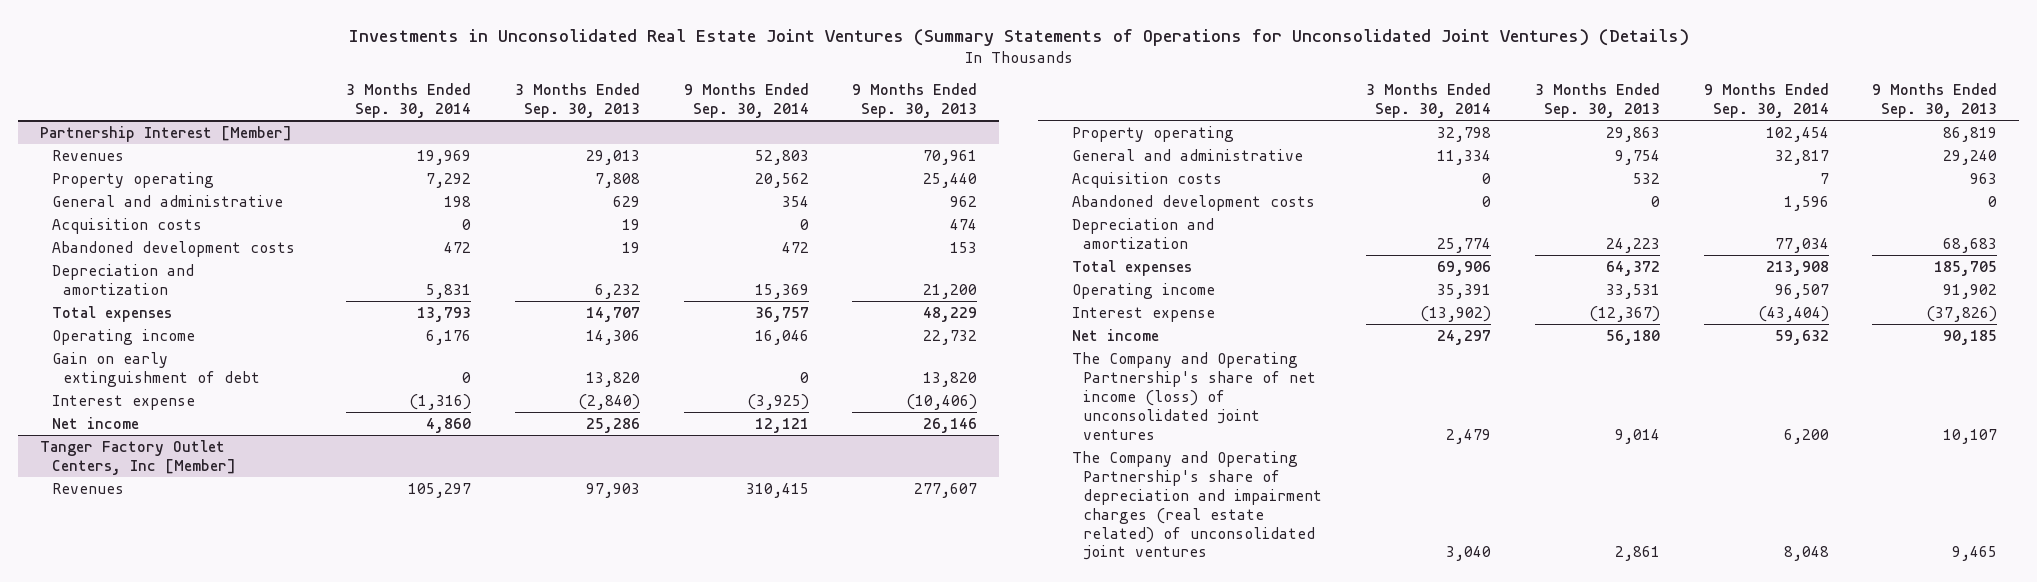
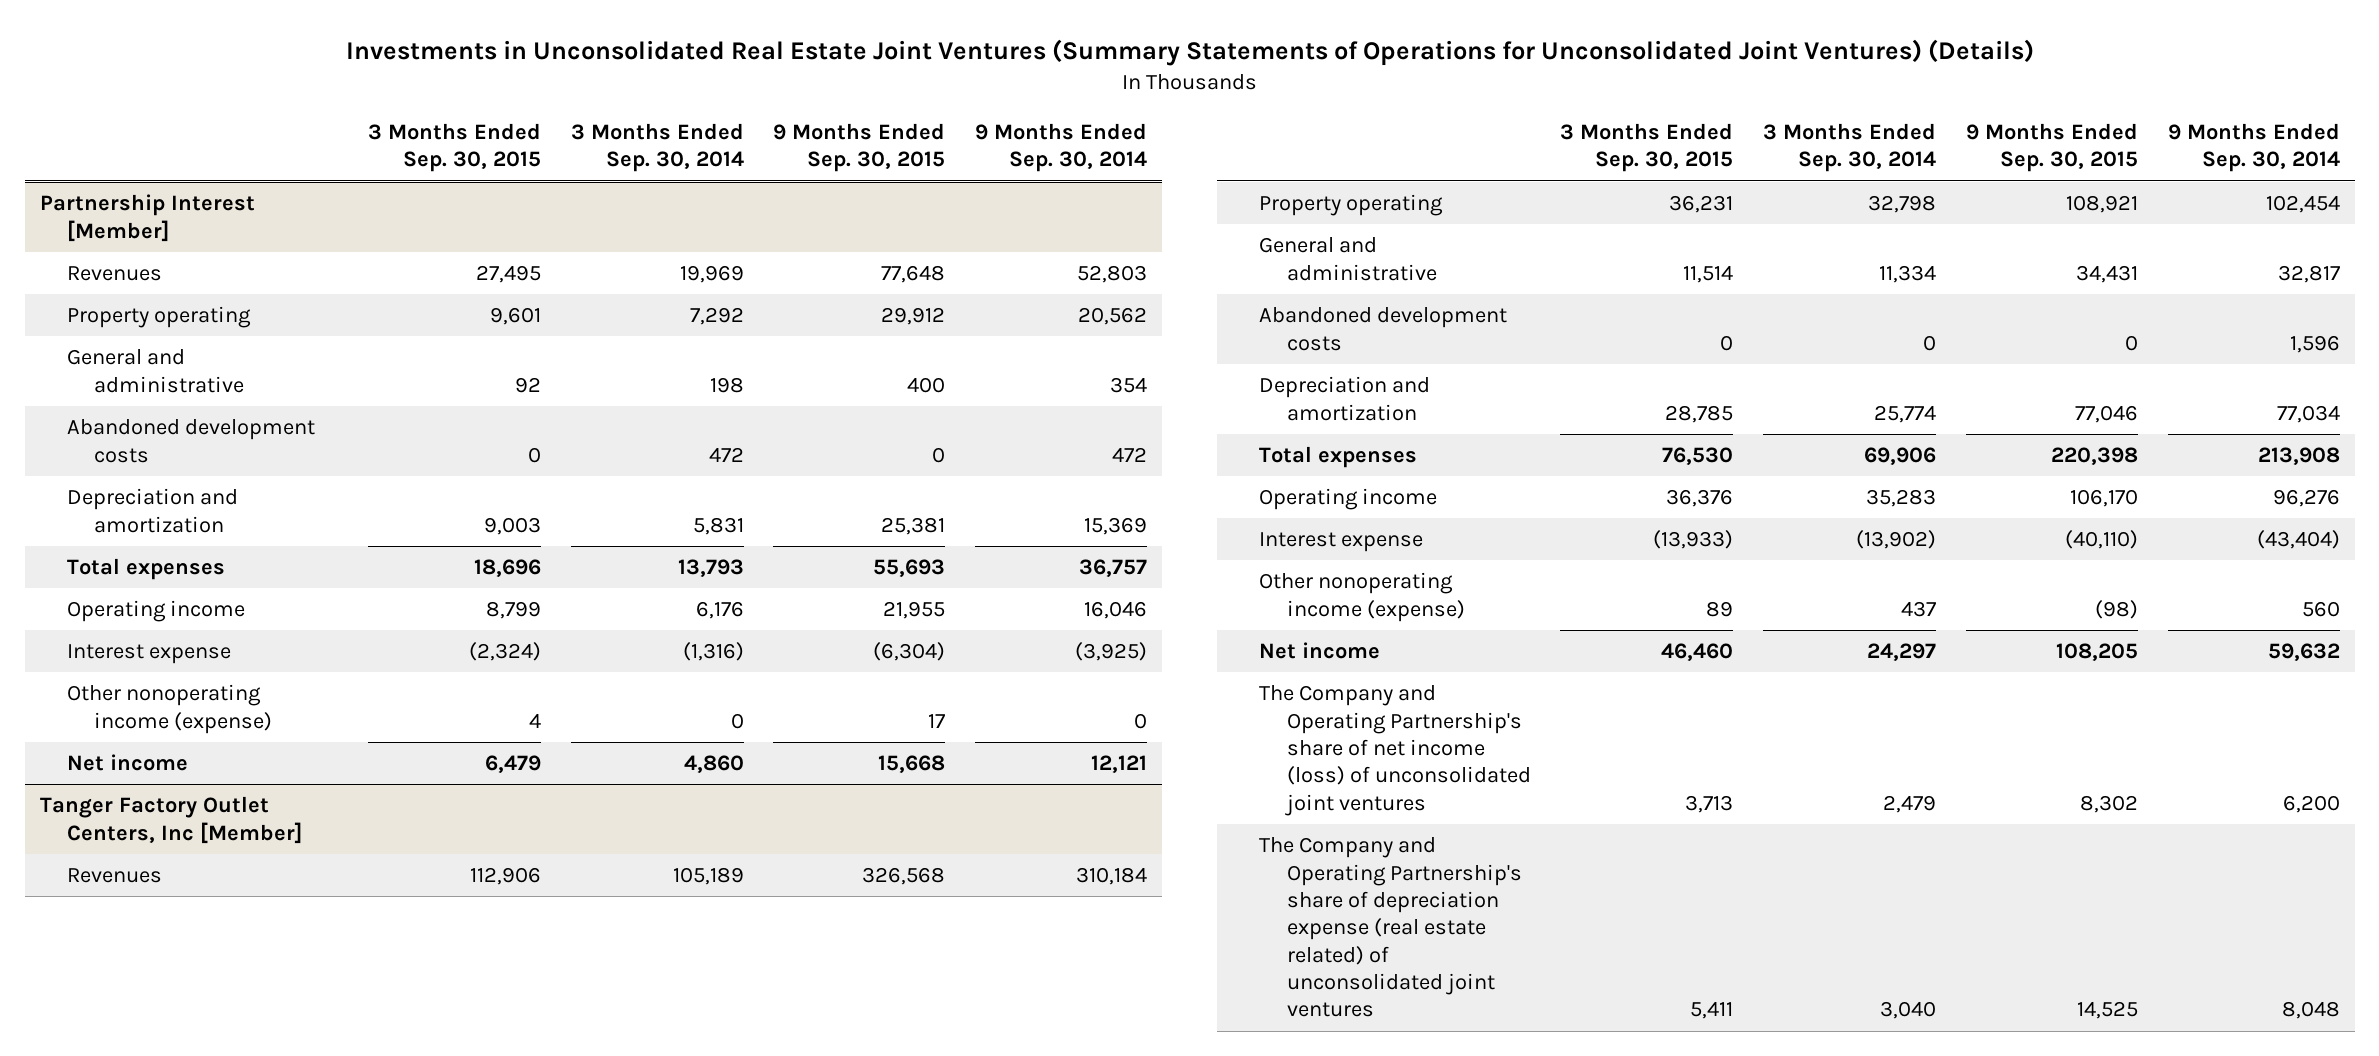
[514,83,640,119] 3 Months Ended Sep. 30, 2013 -> none
[852,83,978,119] 9 Months Ended Sep. 30, 2013 -> none
none -> [367,122,541,173] 3 Months Ended Sep. 30, 2015
none -> [773,122,946,173] 9 Months Ended Sep. 30, 2015
[51,217,202,234] Acquisition costs -> none
[51,351,261,387] Gain on early extinguishment of debt -> none
none -> [66,684,273,734] Other nonoperating income (expense)
[408,482,472,498] 105,297 -> [672,867,744,886] 105,189
[745,482,809,498] 310,415 -> [1076,867,1148,886] 310,184
[1071,171,1222,188] Acquisition costs -> none
[1437,283,1492,299] 35,391 -> [1866,489,1937,508] 35,283
[1774,283,1829,299] 96,507 -> [2272,489,2340,508] 96,276
none -> [1259,572,1465,622] Other nonoperating income (expense)
[1071,450,1323,561] The Company and Operating Partnership's share of depreciation and impairment charges (real estate related) of unconsolidated joint ventures -> [1259,837,1522,1018] The Company and Operating Partnership's share of depreciation expense (real estate related) of unconsolidated joint ventures

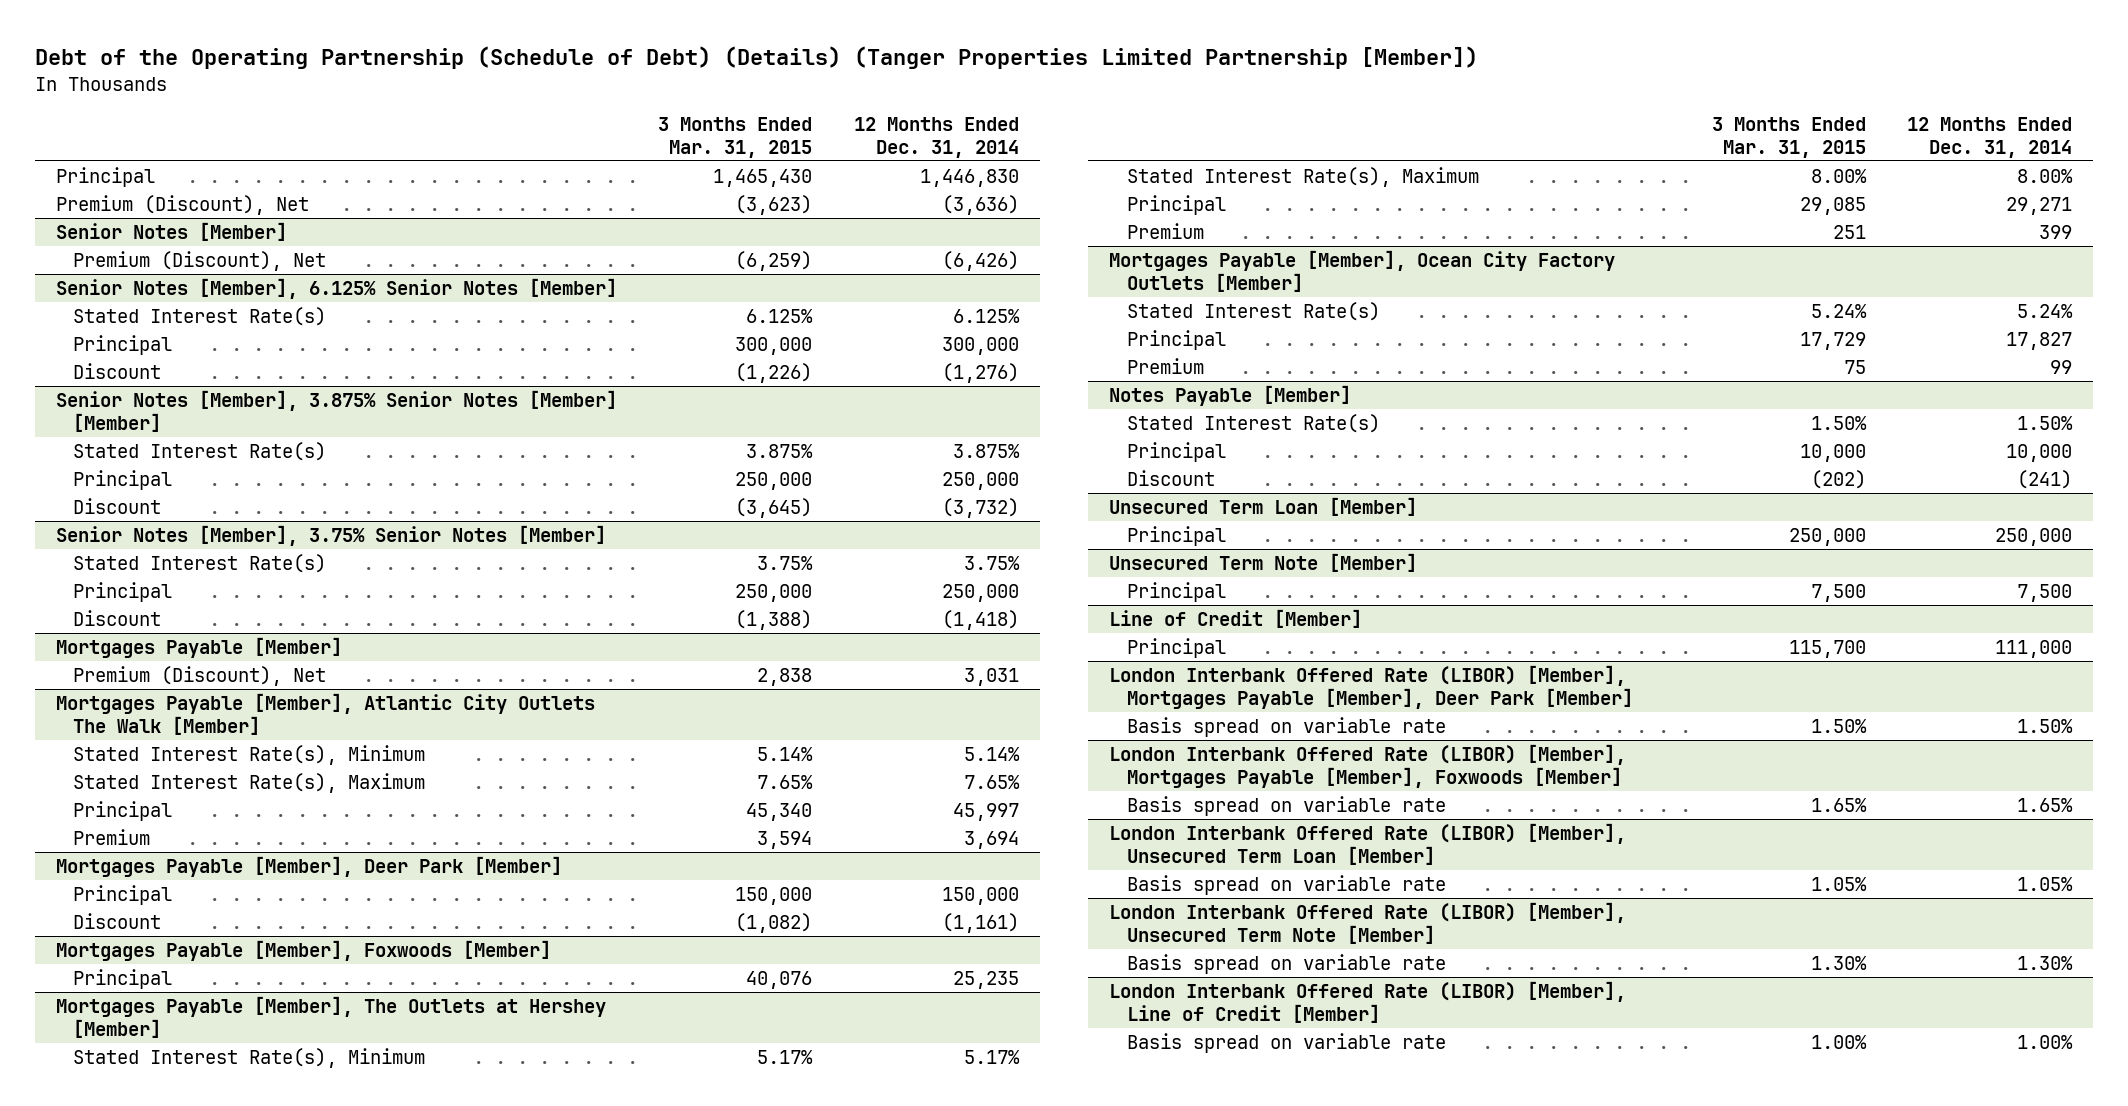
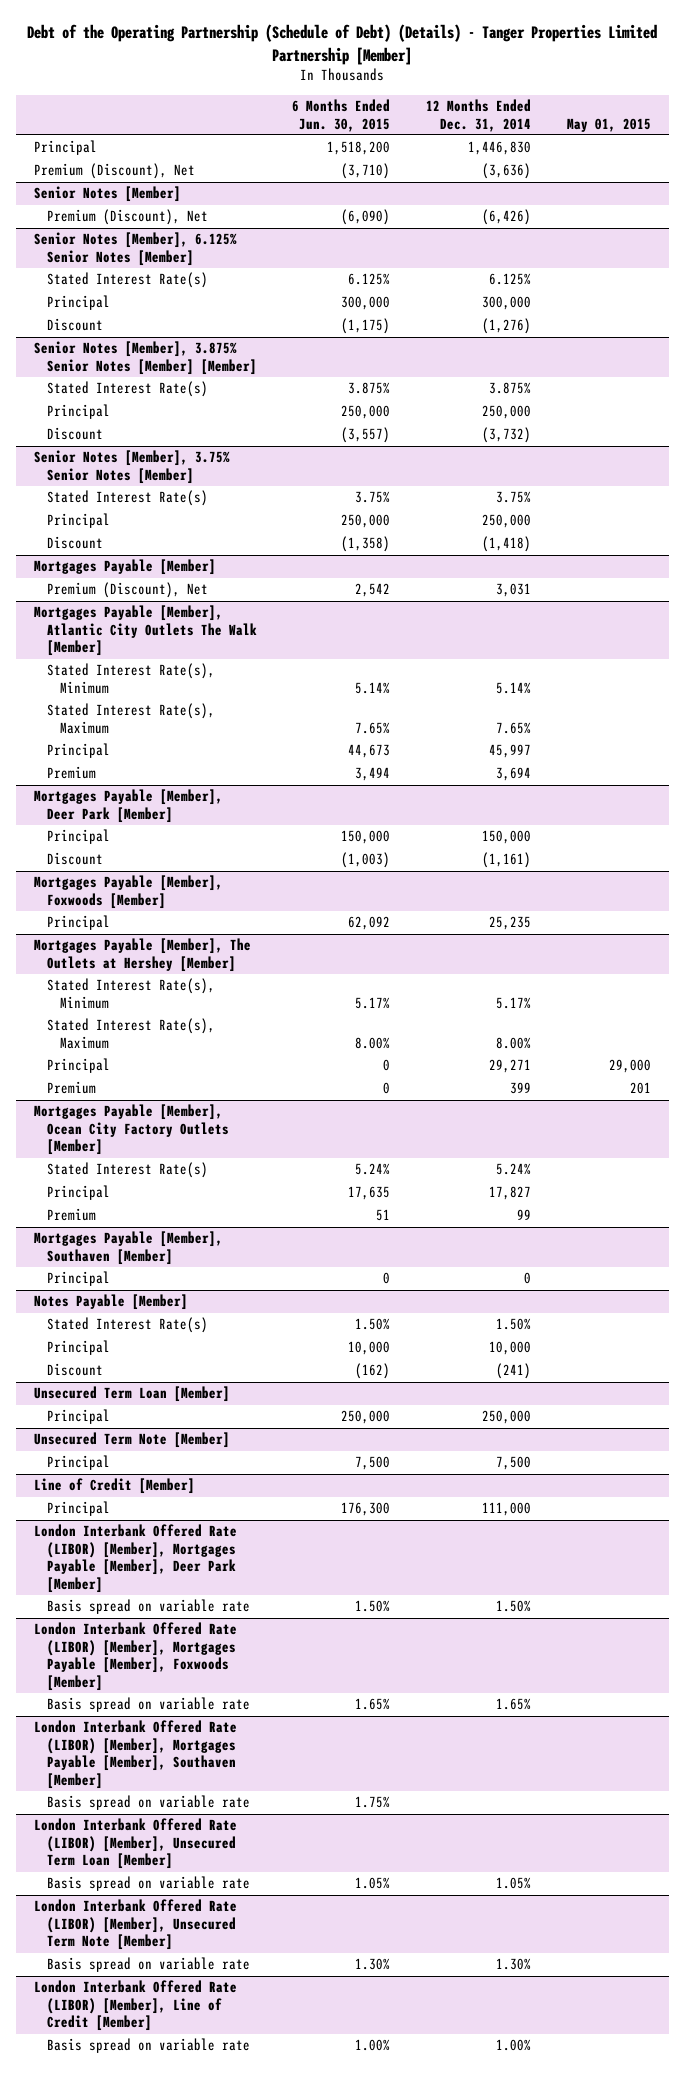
[34,45,1478,69] Debt of the Operating Partnership (Schedule of Debt) (Details) (Tanger Properties Limited Partnership [Member]) -> [27,24,658,65] Debt of the Operating Partnership (Schedule of Debt) (Details) - Tanger Properties Limited Partnership [Member]
[658,117,813,158] 3 Months Ended Mar. 31, 2015 -> none
none -> [292,99,391,132] 6 Months Ended Jun. 30, 2015
none -> [566,117,651,132] May 01, 2015
none -> [33,1231,223,1265] Mortgages Payable [Member], Southaven [Member]
none -> [46,1271,110,1287] Principal
none -> [33,1720,237,1789] London Interbank Offered Rate (LIBOR) [Member], Mortgages Payable [Member], Southaven [Member]
none -> [46,1795,250,1811] Basis spread on variable rate

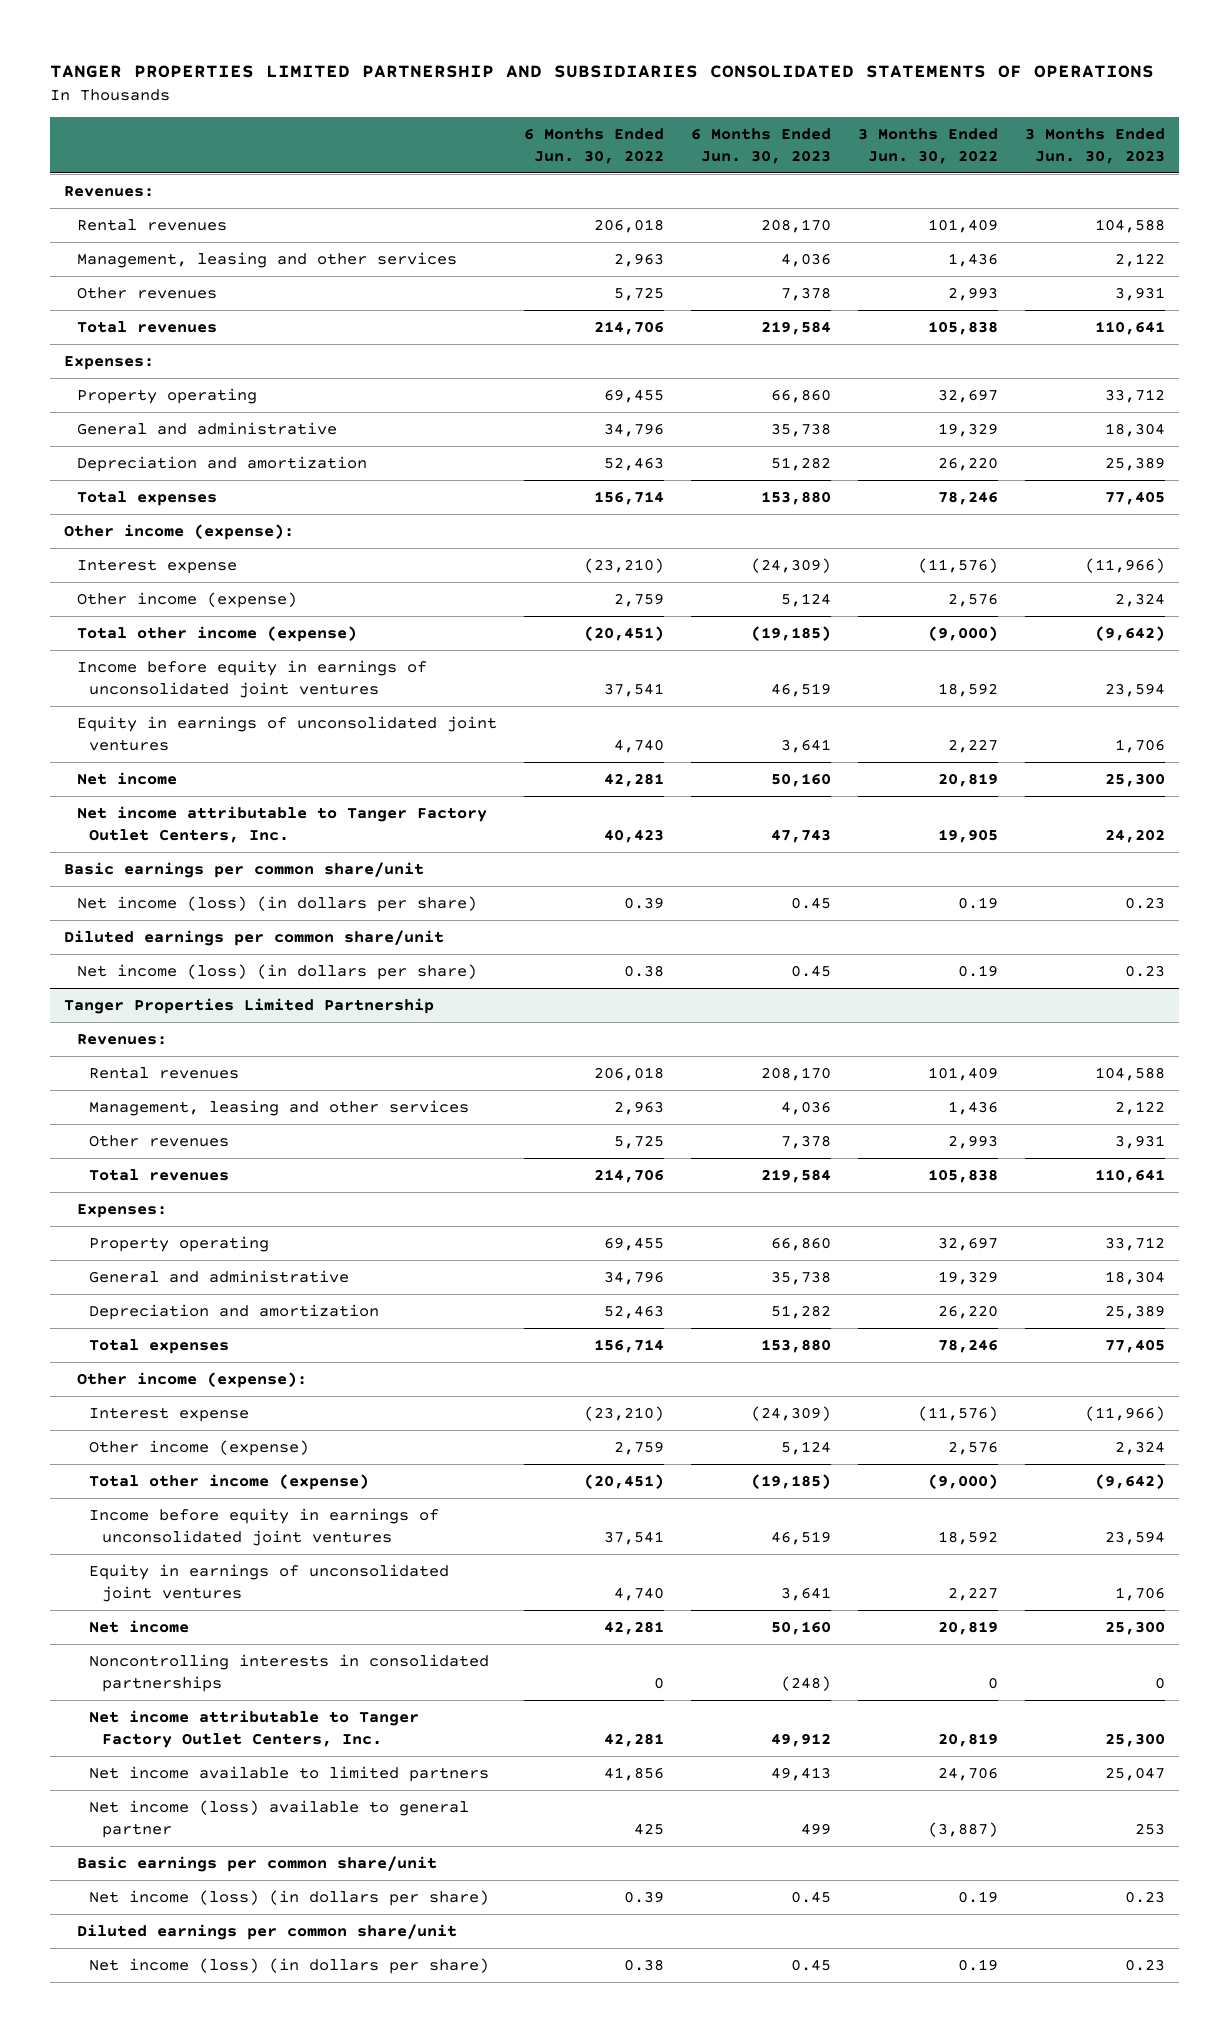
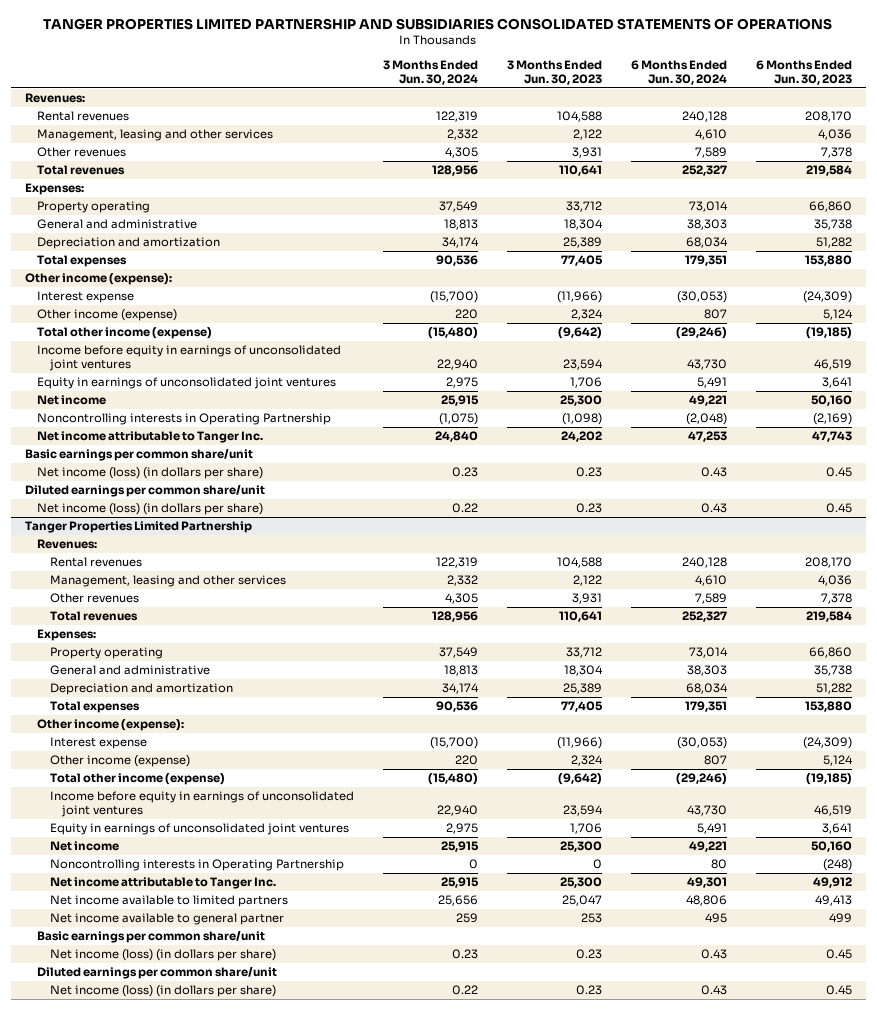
[523,127,664,164] 6 Months Ended Jun. 30, 2022 -> none
[858,127,999,164] 3 Months Ended Jun. 30, 2022 -> none
none -> [382,60,478,85] 3 Months Ended Jun. 30, 2024
none -> [630,60,727,85] 6 Months Ended Jun. 30, 2024
none -> [37,413,332,426] Noncontrolling interests in Operating Partnership
[76,805,487,843] Net income attributable to Tanger Factory Outlet Centers, Inc. -> [37,431,264,444] Net income attributable to Tanger Inc.
[89,1653,490,1692] Noncontrolling interests in consolidated partnerships -> [49,859,344,872] Noncontrolling interests in Operating Partnership
[89,1709,420,1748] Net income attributable to Tanger Factory Outlet Centers, Inc. -> [49,877,276,890] Net income attributable to Tanger Inc.
[89,1799,470,1838] Net income (loss) available to general partner -> [49,913,284,926] Net income available to general partner

